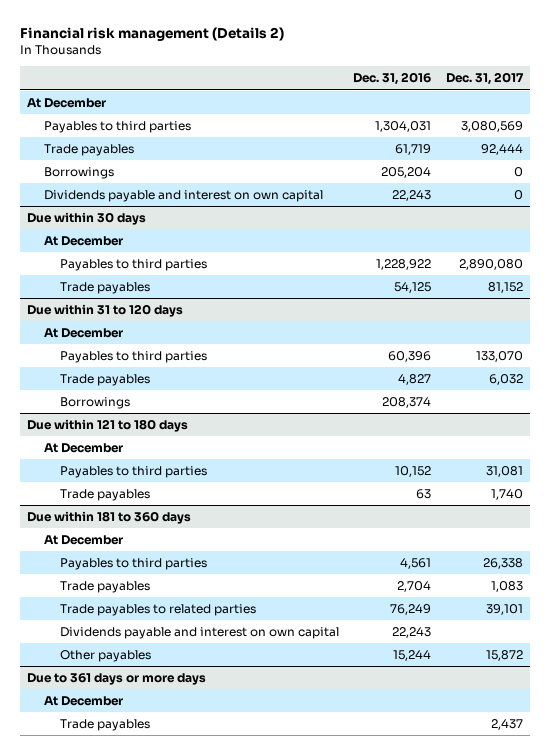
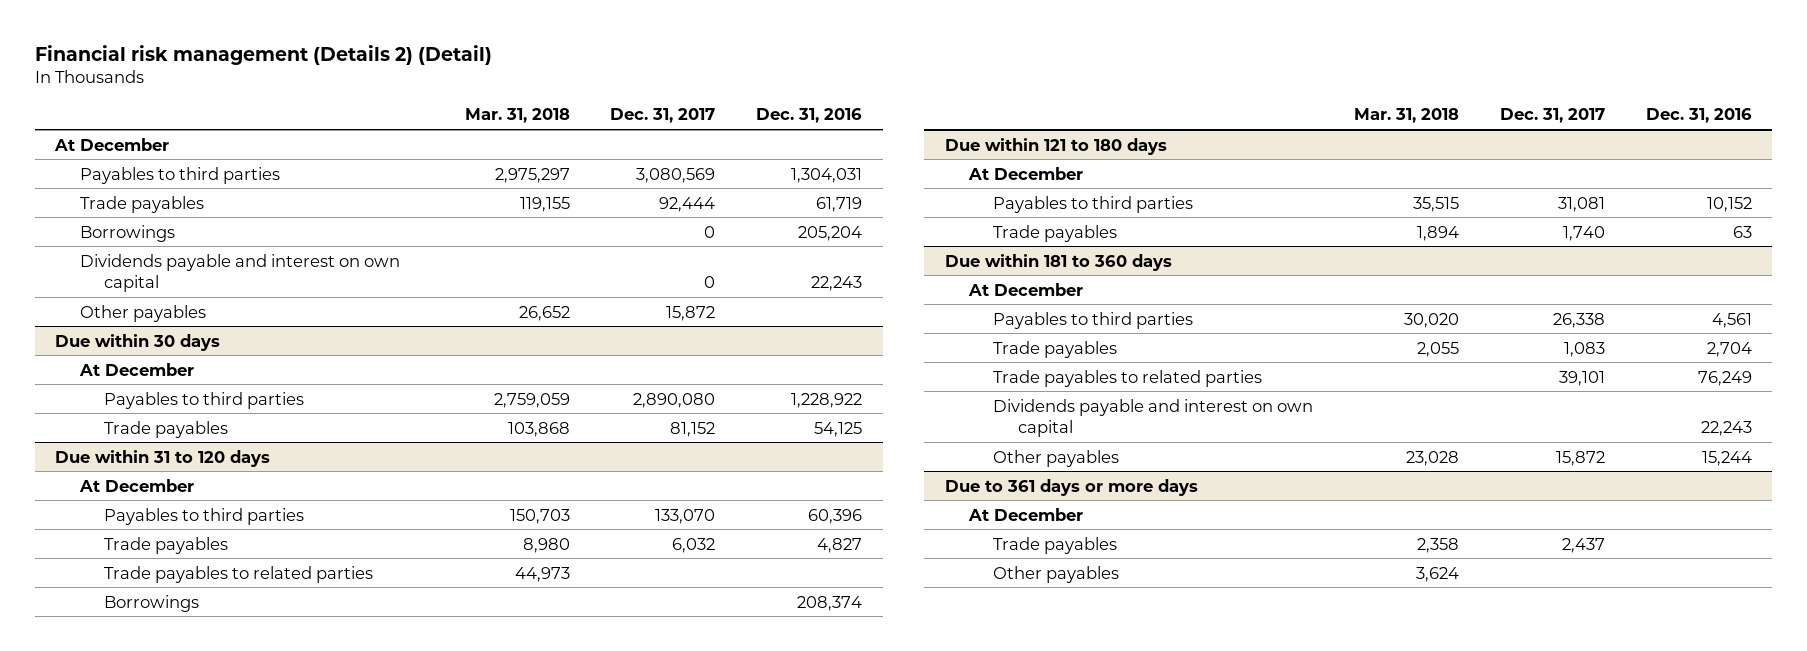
[20,27,285,42] Financial risk management (Details 2) -> [34,44,492,65] Financial risk management (Details 2) (Detail)
none -> [464,108,570,124] Mar. 31, 2018
none -> [79,304,206,322] Other payables
none -> [103,565,373,583] Trade payables to related parties
none -> [993,565,1120,583] Other payables

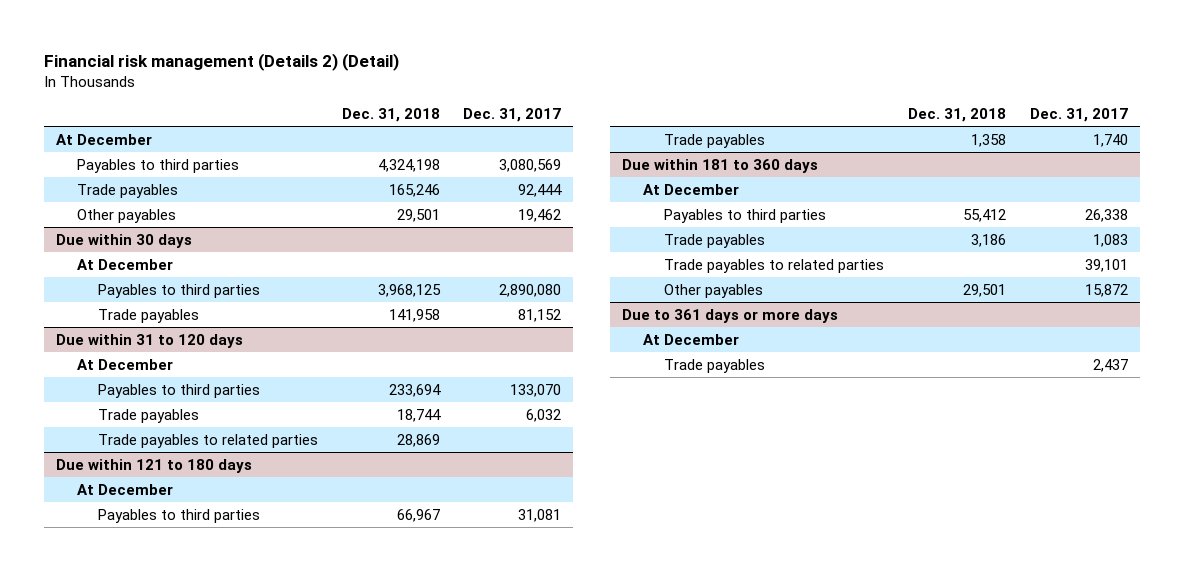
[464,108,570,124] Mar. 31, 2018 -> none
[756,108,863,124] Dec. 31, 2016 -> none
none -> [341,108,440,123] Dec. 31, 2018
[79,224,175,242] Borrowings -> none
[79,253,400,292] Dividends payable and interest on own capital -> none
[666,305,716,321] 15,872 -> [518,208,562,222] 19,462
[103,594,199,612] Borrowings -> none
[993,398,1314,437] Dividends payable and interest on own capital -> none
[993,565,1120,583] Other payables -> none

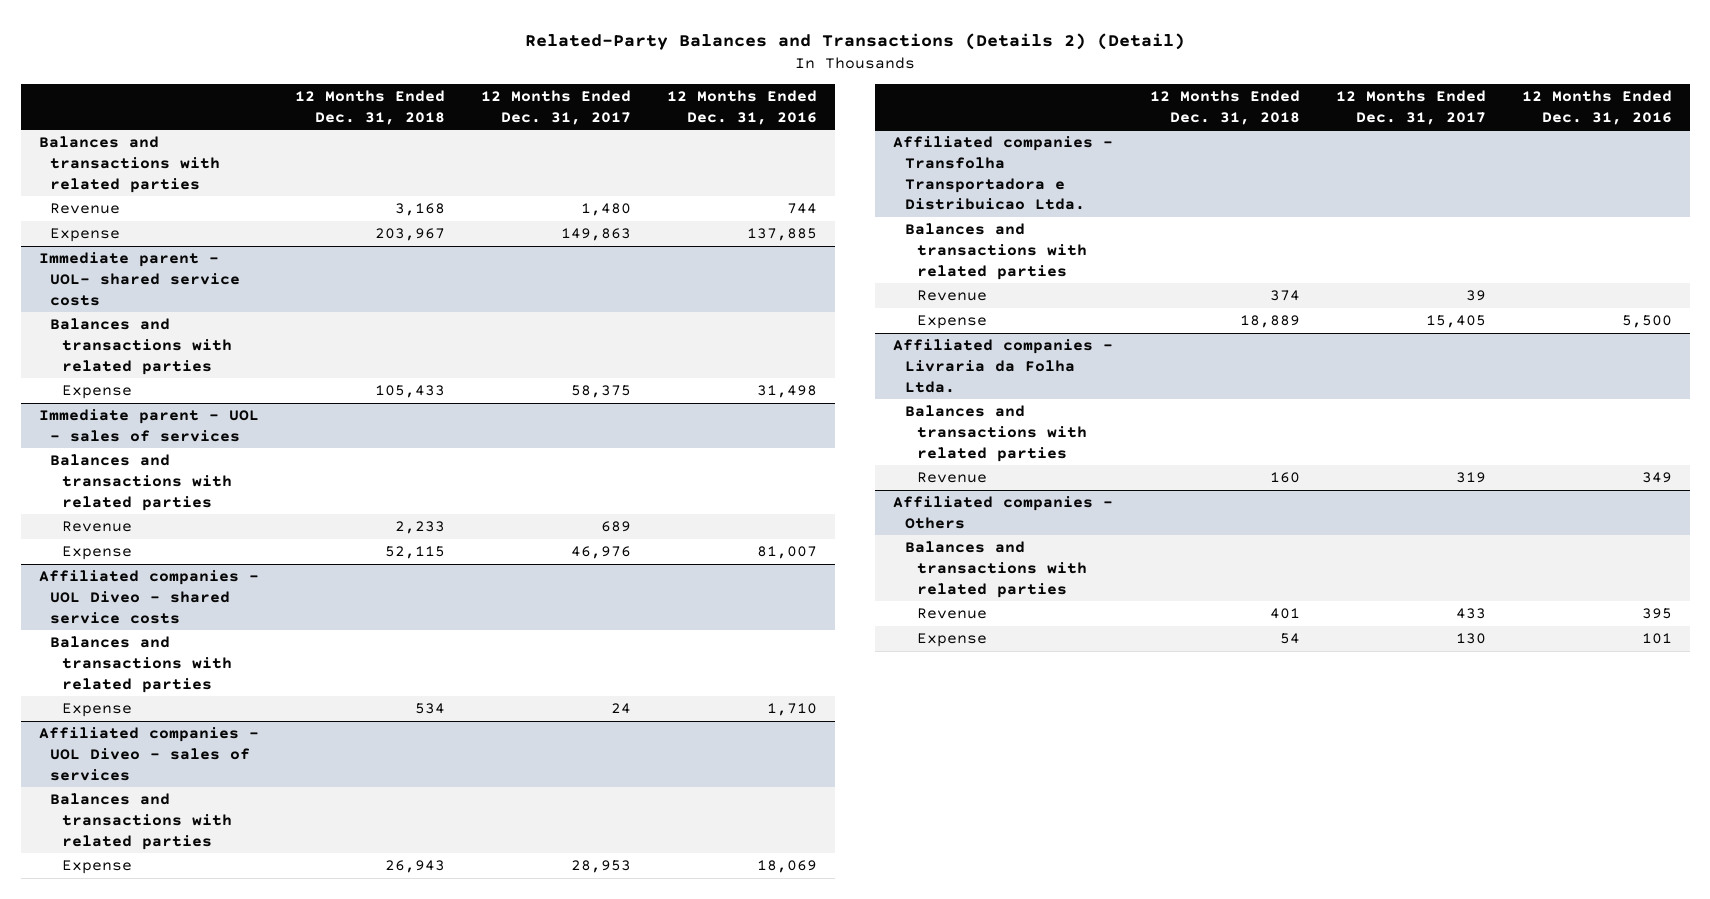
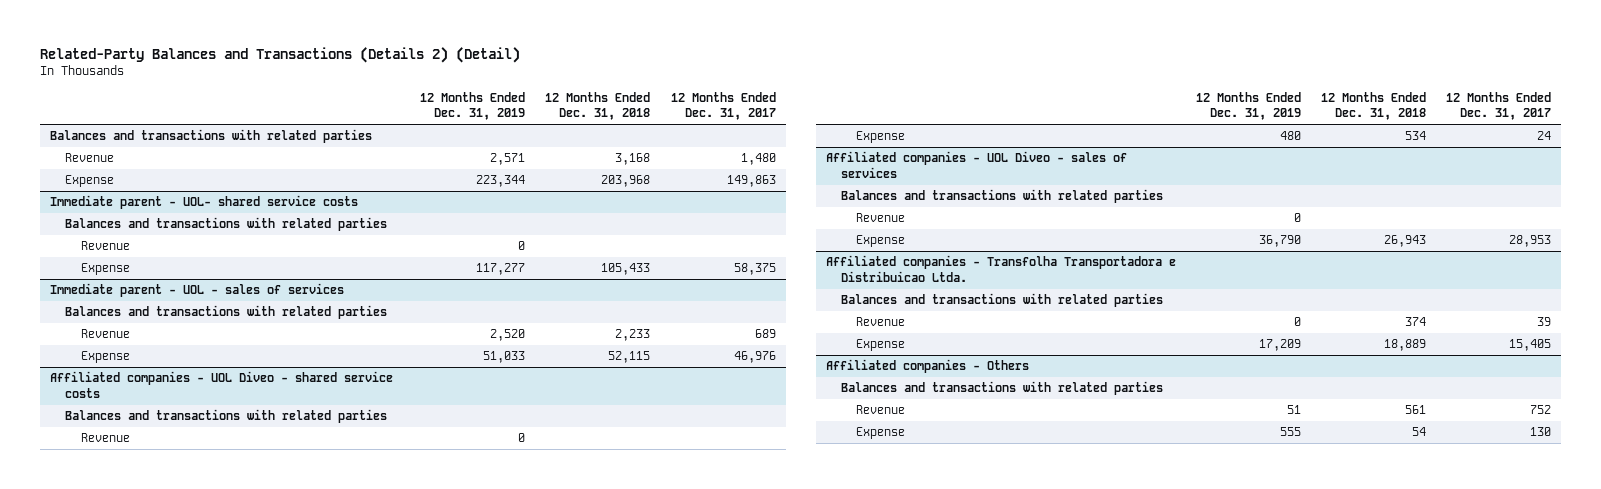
[666,90,817,125] 12 Months Ended Dec. 31, 2016 -> none
none -> [420,92,526,121] 12 Months Ended Dec. 31, 2019
[374,228,445,242] 203,967 -> [601,175,651,188] 203,968
none -> [80,241,130,251] Revenue
none -> [80,433,130,443] Revenue
none -> [856,213,906,223] Revenue
[893,339,1114,393] Affiliated companies - Livraria da Folha Ltda. -> none
[905,405,1088,462] Balances and transactions with related parties -> none
[917,472,988,484] Revenue -> none
[1269,608,1300,620] 401 -> [1404,405,1426,415] 561
[1455,608,1486,620] 433 -> [1529,405,1551,415] 752

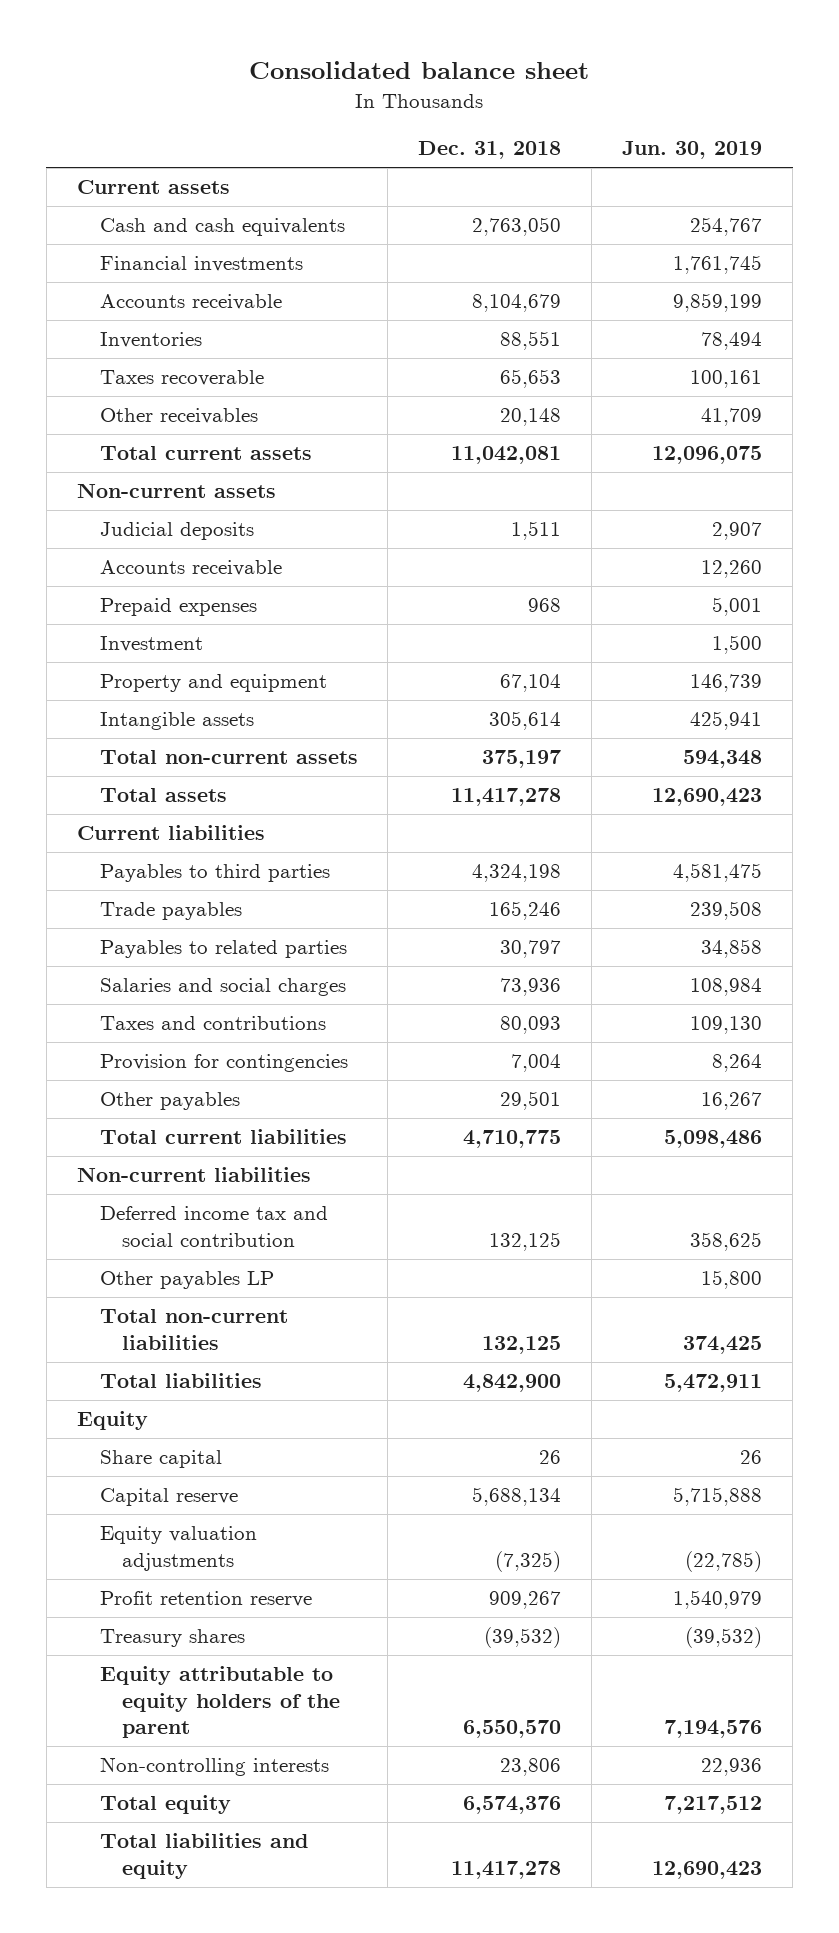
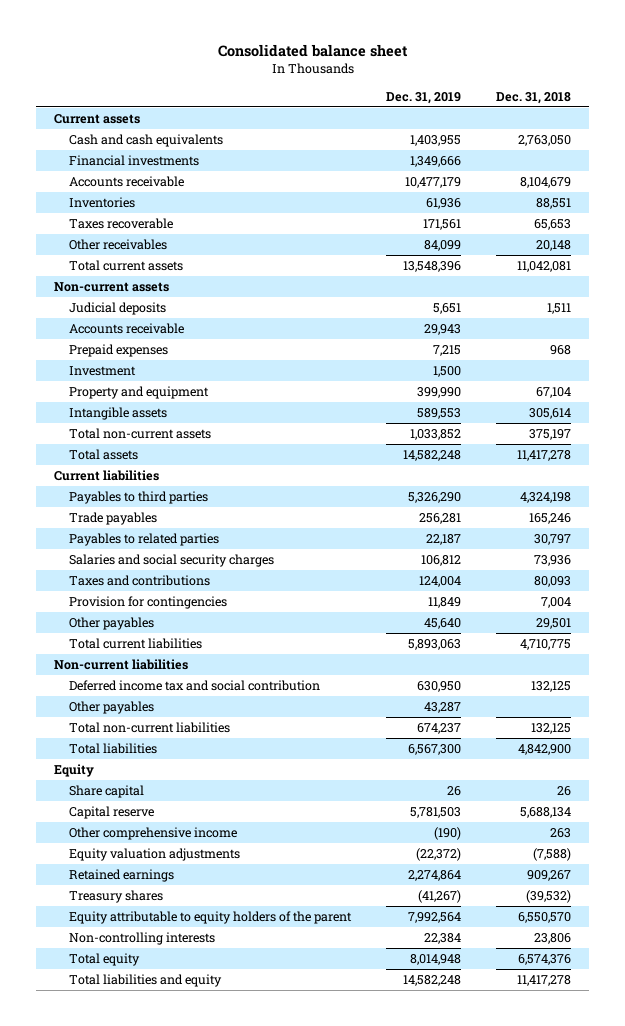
[622,141,763,160] Jun. 30, 2019 -> none
none -> [386,91,462,104] Dec. 31, 2019
[99,978,346,997] Salaries and social charges -> [68,554,274,568] Salaries and social security charges
[99,1271,274,1290] Other payables LP -> [68,701,154,715] Other payables
none -> [68,827,237,841] Other comprehensive income
[495,1550,562,1572] (7,325) -> [533,848,572,862] (7,588)
[99,1591,312,1608] Profit retention reserve -> [68,869,174,883] Retained earnings

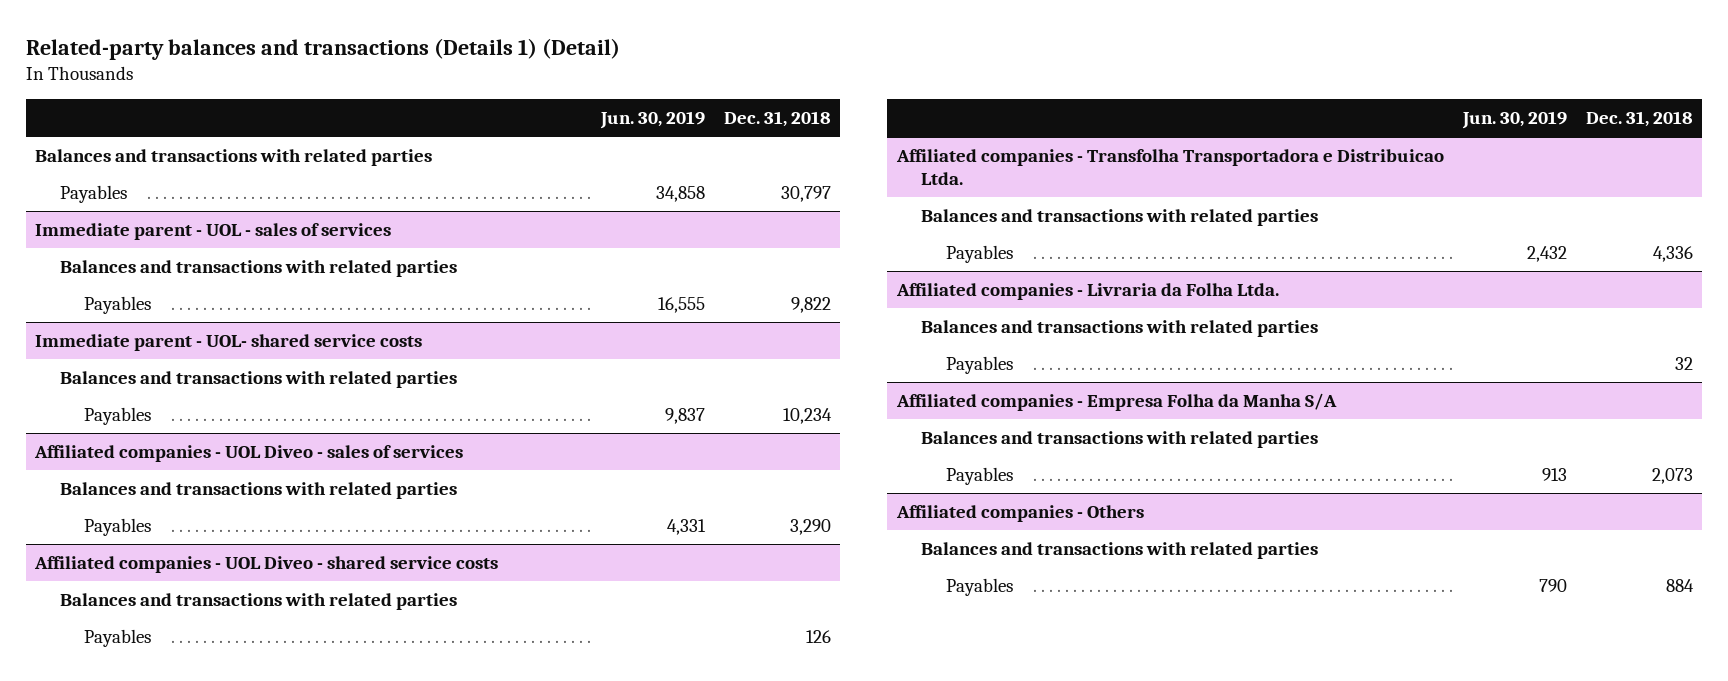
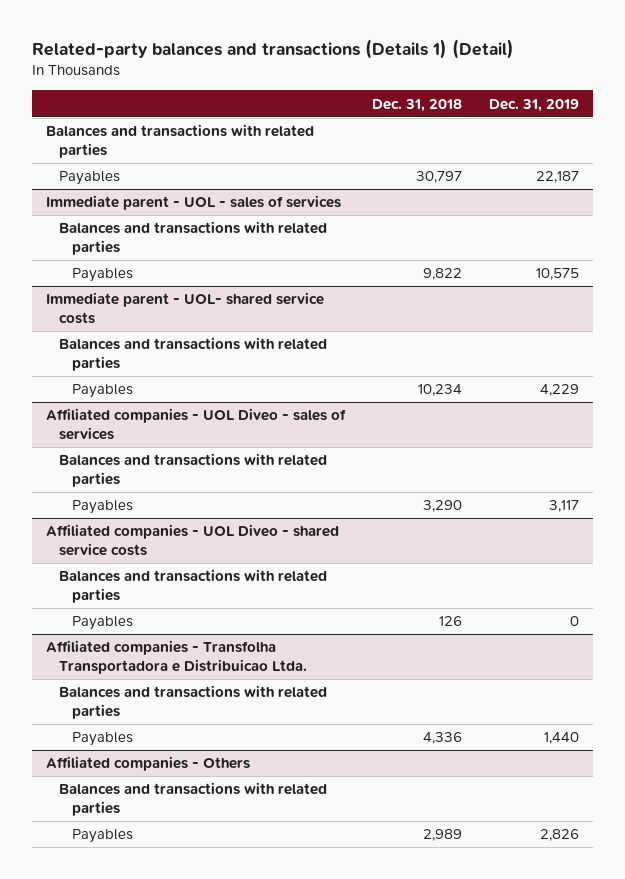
[599,111,705,130] Jun. 30, 2019 -> none
none -> [489,98,580,112] Dec. 31, 2019
[895,283,1279,301] Affiliated companies - Livraria da Folha Ltda. -> none
[921,320,1319,338] Balances and transactions with related parties -> none
[945,356,1013,375] Payables -> none
[895,393,1337,412] Affiliated companies - Empresa Folha da Manha S/A -> none
[921,431,1319,449] Balances and transactions with related parties -> none
[945,467,1013,486] Payables -> none
[1665,579,1694,593] 884 -> [422,829,462,842] 2,989

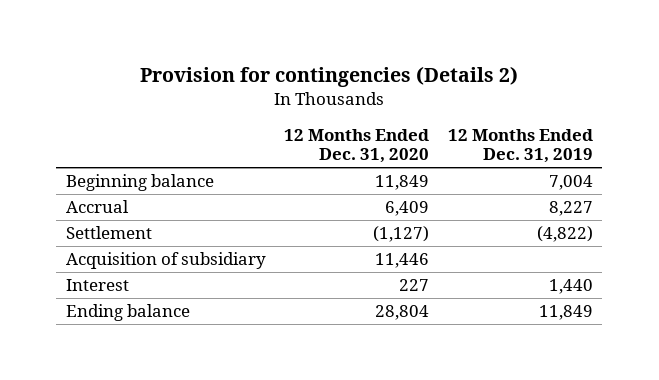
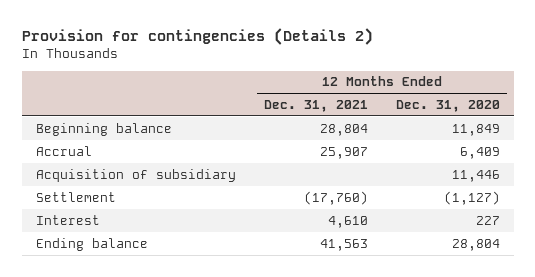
[448,128,594,164] 12 Months Ended Dec. 31, 2019 -> none
none -> [263,99,368,112] Dec. 31, 2021
[65,225,152,239] Settlement -> [35,191,116,202] Settlement

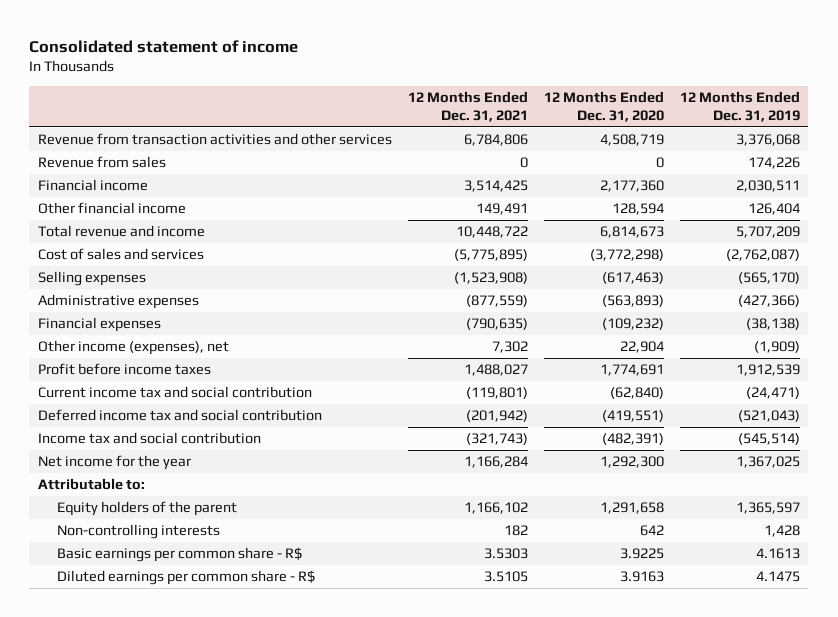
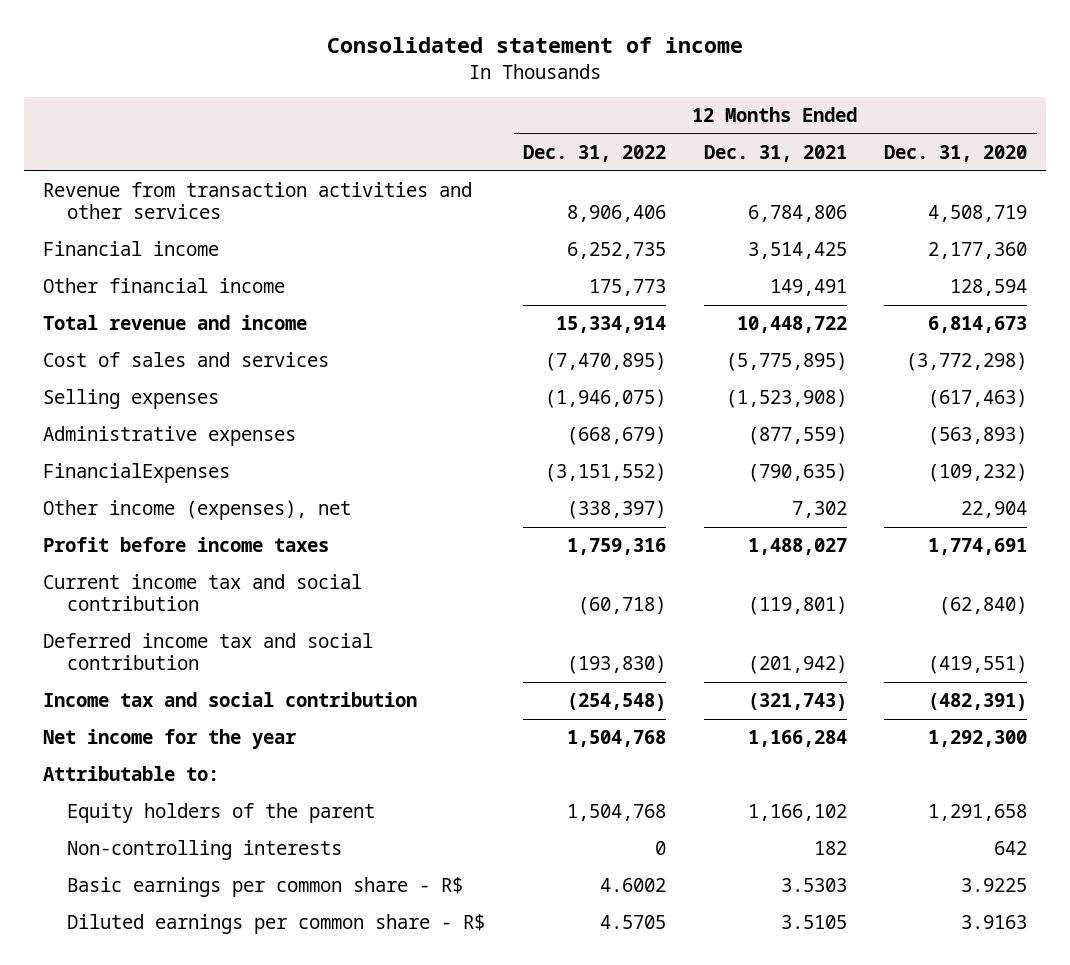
[680,90,801,123] 12 Months Ended Dec. 31, 2019 -> none
none -> [522,145,666,163] Dec. 31, 2022
[37,156,166,169] Revenue from sales -> none
[37,317,161,333] Financial expenses -> [42,463,230,484] FinancialExpenses

